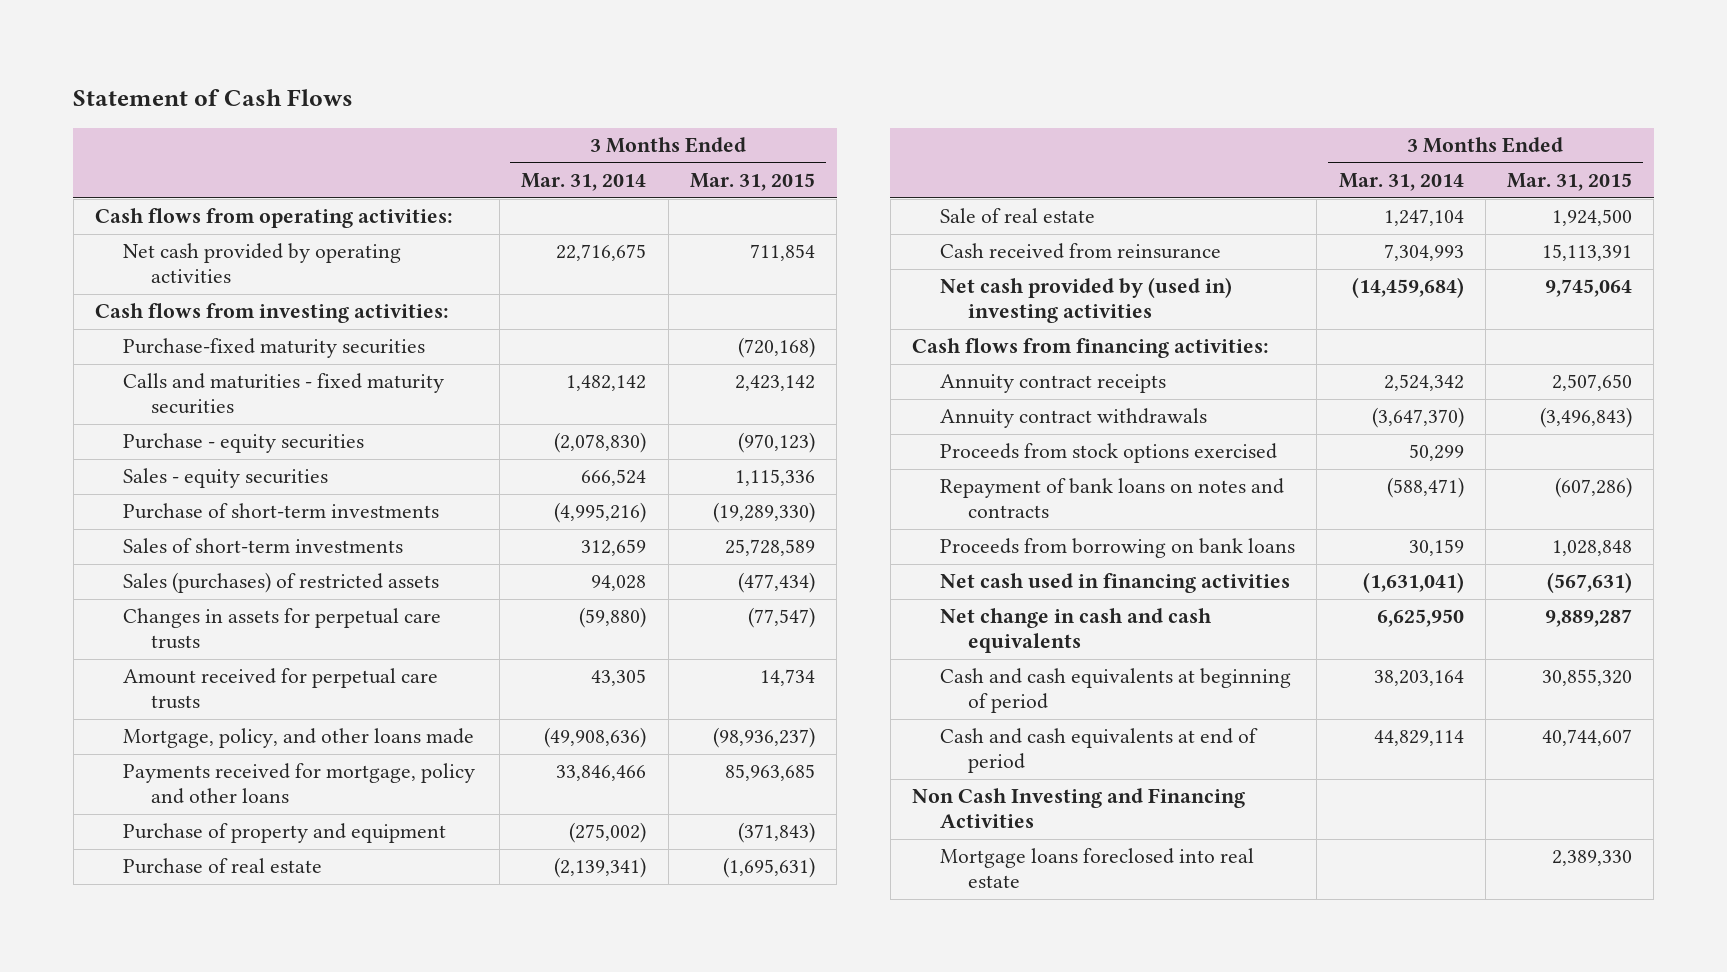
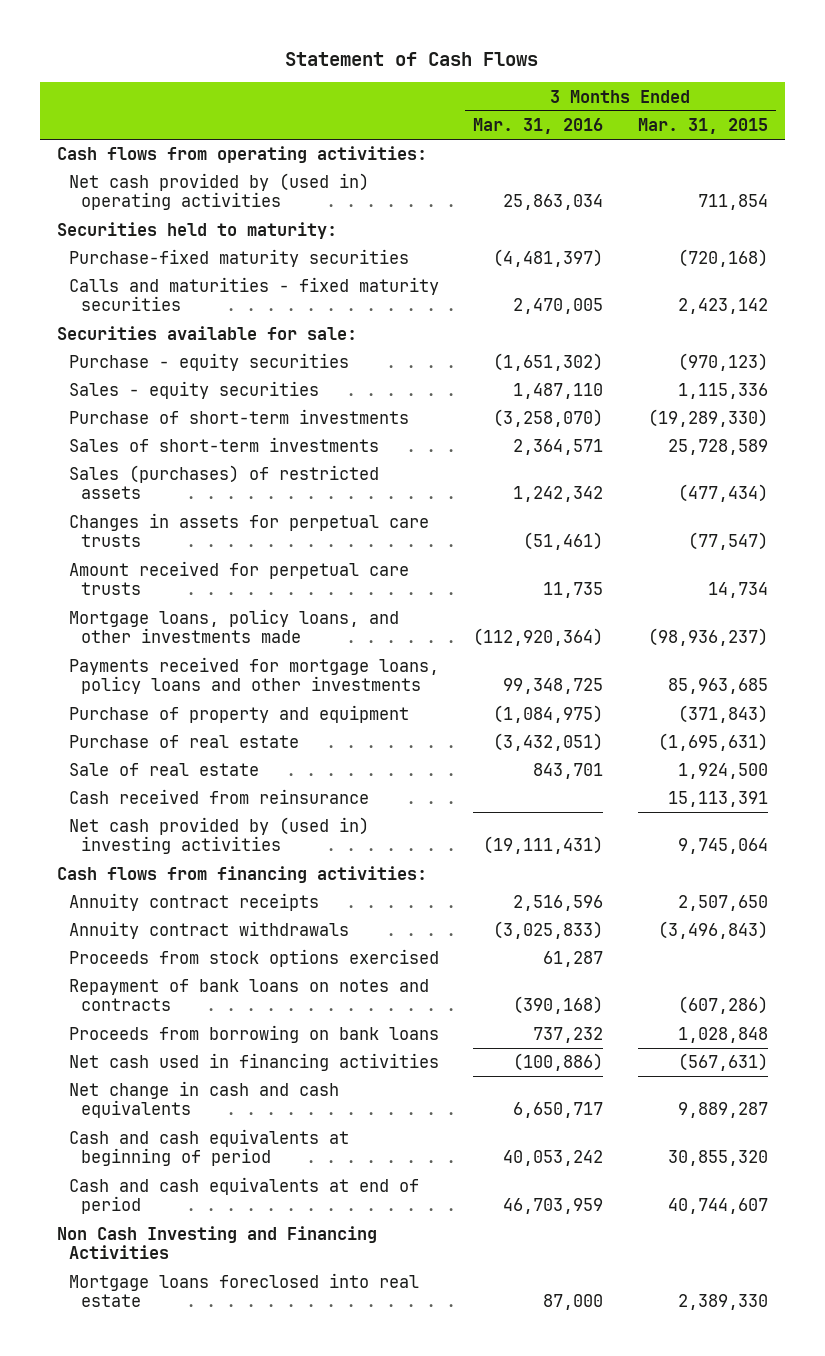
[521,173,647,192] Mar. 31, 2014 -> none
none -> [473,118,604,135] Mar. 31, 2016
[94,303,449,324] Cash flows from investing activities: -> none
[122,243,401,284] Net cash provided by operating activities -> [69,173,370,211] Net cash provided by (used in) operating activities
none -> [57,222,338,240] Securities held to maturity:
none -> [57,326,358,341] Securities available for sale:
[122,728,474,749] Mortgage, policy, and other loans made -> [69,609,400,644] Mortgage loans, policy loans, and other investments made
[122,763,475,805] Payments received for mortgage, policy and other loans -> [69,657,440,695] Payments received for mortgage loans, policy loans and other investments

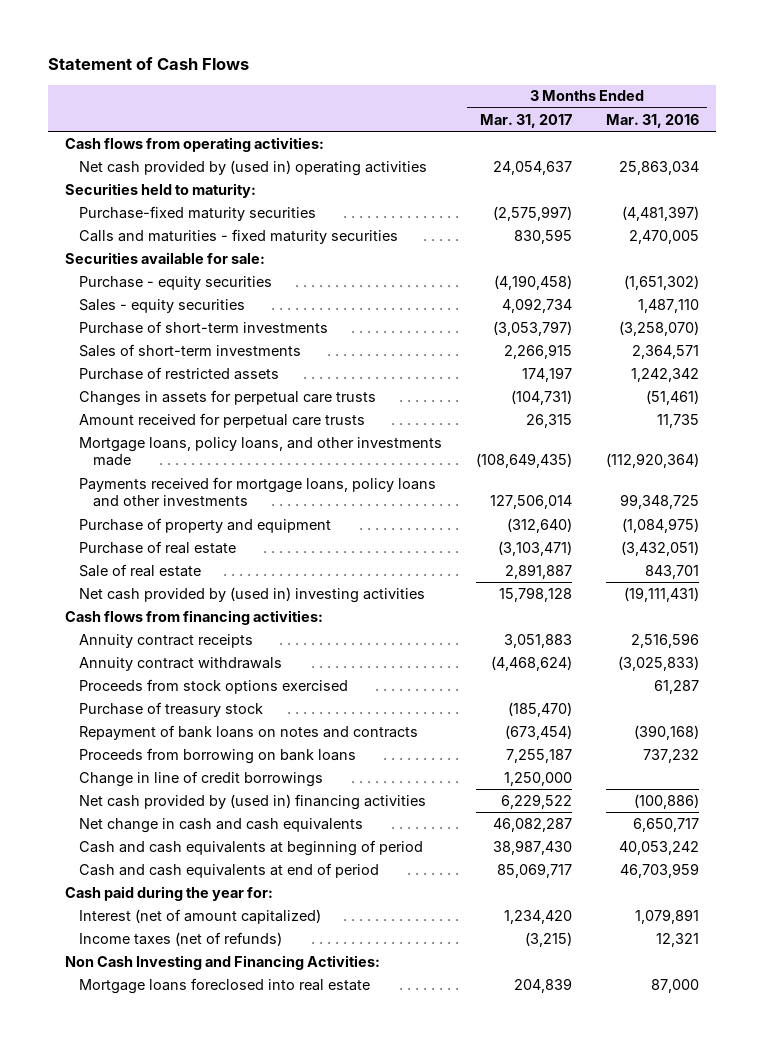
[637,118,768,135] Mar. 31, 2015 -> none
none -> [479,113,572,128] Mar. 31, 2017
[69,465,380,500] Sales (purchases) of restricted assets -> [78,366,279,380] Purchase of restricted assets
[69,789,370,805] Cash received from reinsurance -> none
none -> [78,701,263,717] Purchase of treasury stock
none -> [78,770,323,787] Change in line of credit borrowings
[69,1053,440,1072] Net cash used in financing activities -> [78,793,426,810] Net cash provided by (used in) financing activities
none -> [64,885,273,901] Cash paid during the year for:
none -> [78,908,321,924] Interest (net of amount capitalized)
none -> [78,931,282,946] Income taxes (net of refunds)
[57,1226,378,1260] Non Cash Investing and Financing Activities -> [64,954,380,970] Non Cash Investing and Financing Activities:

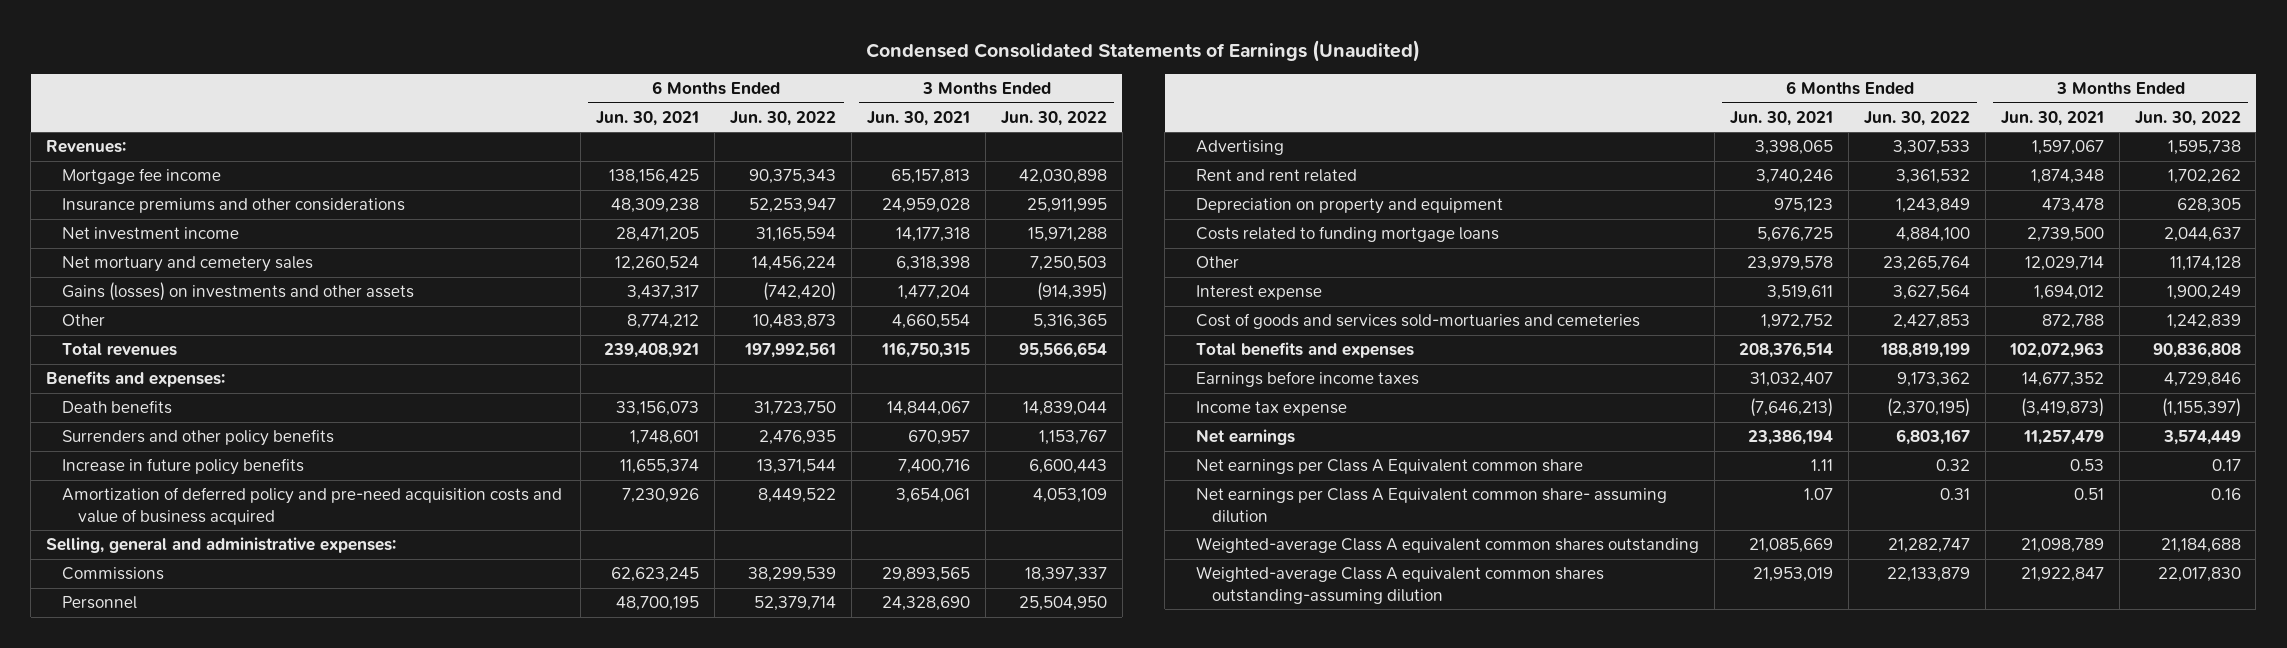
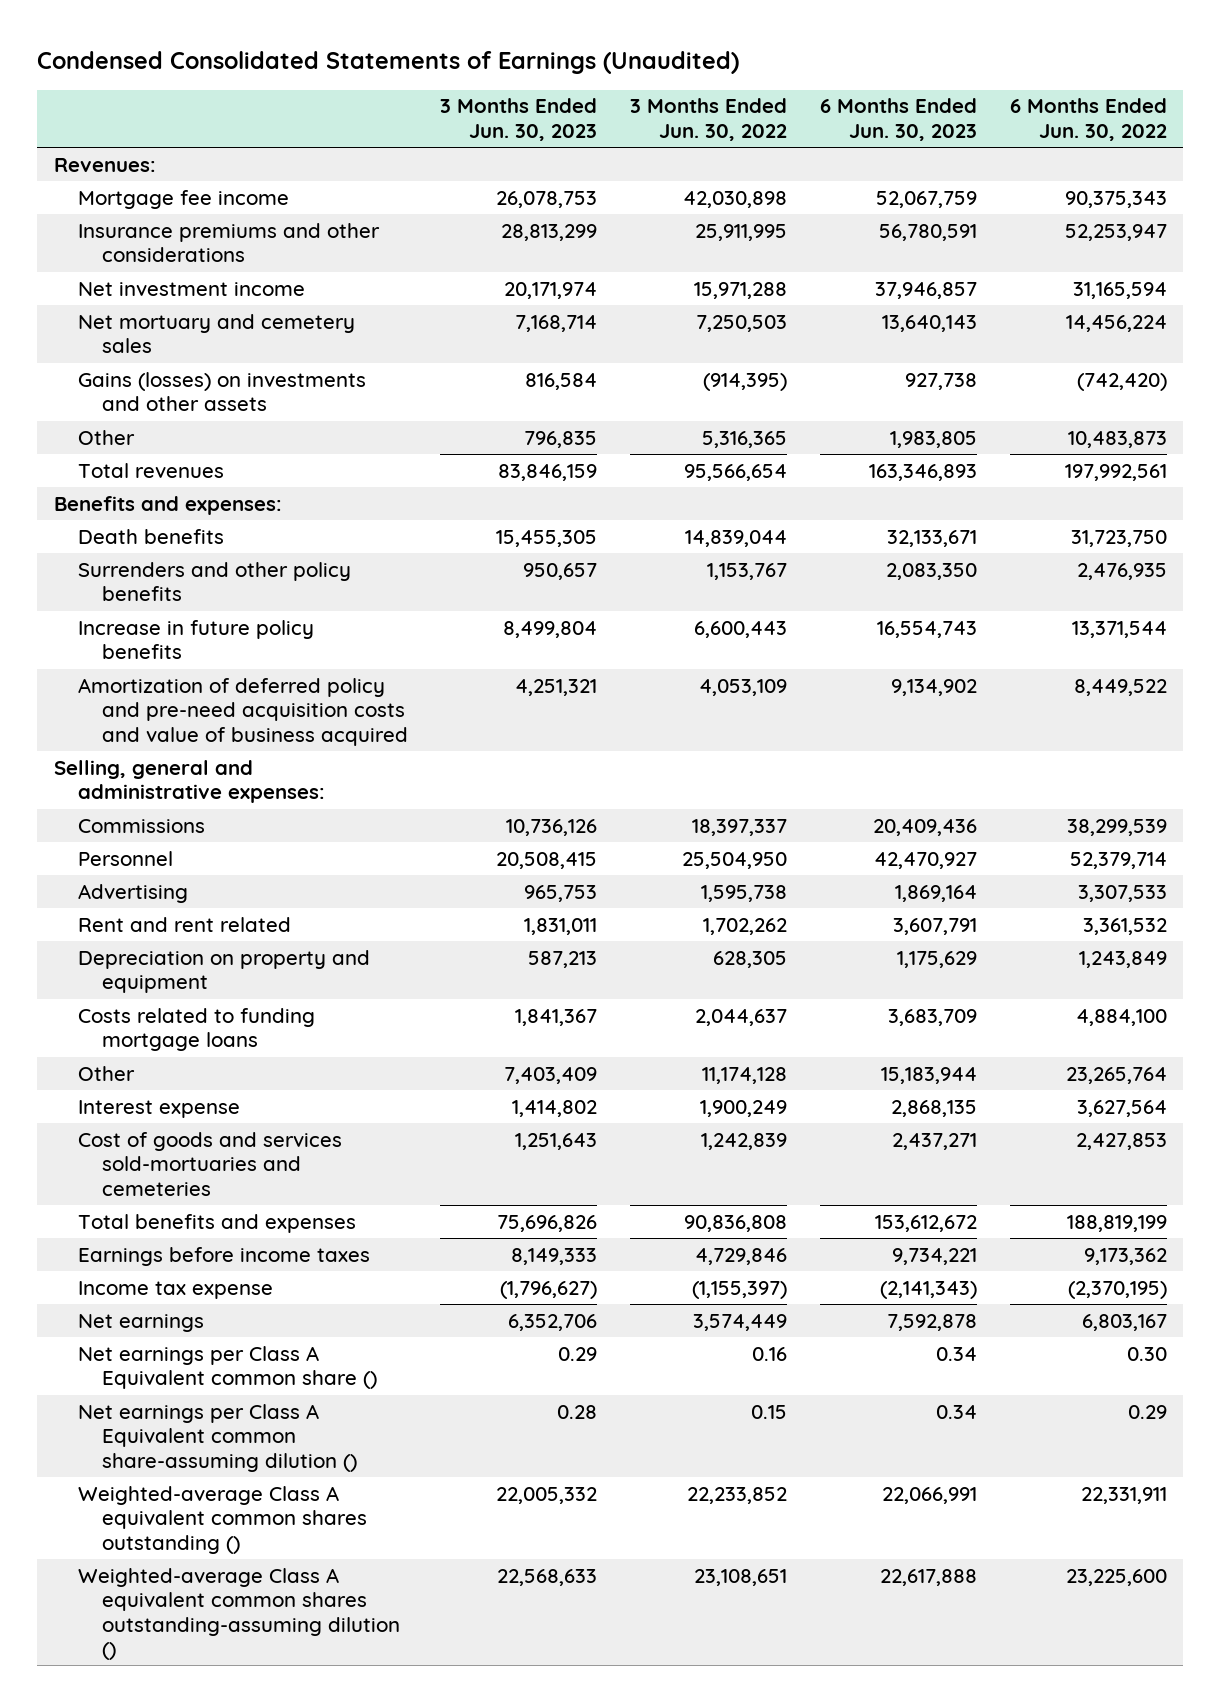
[595,110,699,126] Jun. 30, 2021 -> none
[866,110,970,126] Jun. 30, 2021 -> none
none -> [440,98,598,141] 3 Months Ended Jun. 30, 2023
none -> [820,98,978,141] 6 Months Ended Jun. 30, 2023
[1195,459,1583,475] Net earnings per Class A Equivalent common share -> [77,1345,377,1390] Net earnings per Class A Equivalent common share ()
[1935,459,1970,472] 0.32 -> [1126,1346,1167,1361] 0.30
[2211,459,2241,472] 0.17 -> [752,1346,788,1361] 0.16
[1195,488,1667,523] Net earnings per Class A Equivalent common share- assuming dilution -> [77,1403,357,1472] Net earnings per Class A Equivalent common share-assuming dilution ()
[1939,488,1970,501] 0.31 -> [1127,1404,1167,1419] 0.29
[2210,488,2241,501] 0.16 -> [751,1404,788,1419] 0.15
[1195,537,1699,554] Weighted-average Class A equivalent common shares outstanding -> [77,1485,367,1554] Weighted-average Class A equivalent common shares outstanding ()
[1887,538,1970,554] 21,282,747 -> [1080,1486,1167,1504] 22,331,911
[2160,538,2241,554] 21,184,688 -> [687,1486,788,1504] 22,233,852
[1195,566,1604,604] Weighted-average Class A equivalent common shares outstanding-assuming dilution -> [77,1567,400,1661] Weighted-average Class A equivalent common shares outstanding-assuming dilution ()
[1886,567,1970,583] 22,133,879 -> [1065,1568,1167,1586] 23,225,600
[2157,567,2241,583] 22,017,830 -> [694,1568,788,1586] 23,108,651

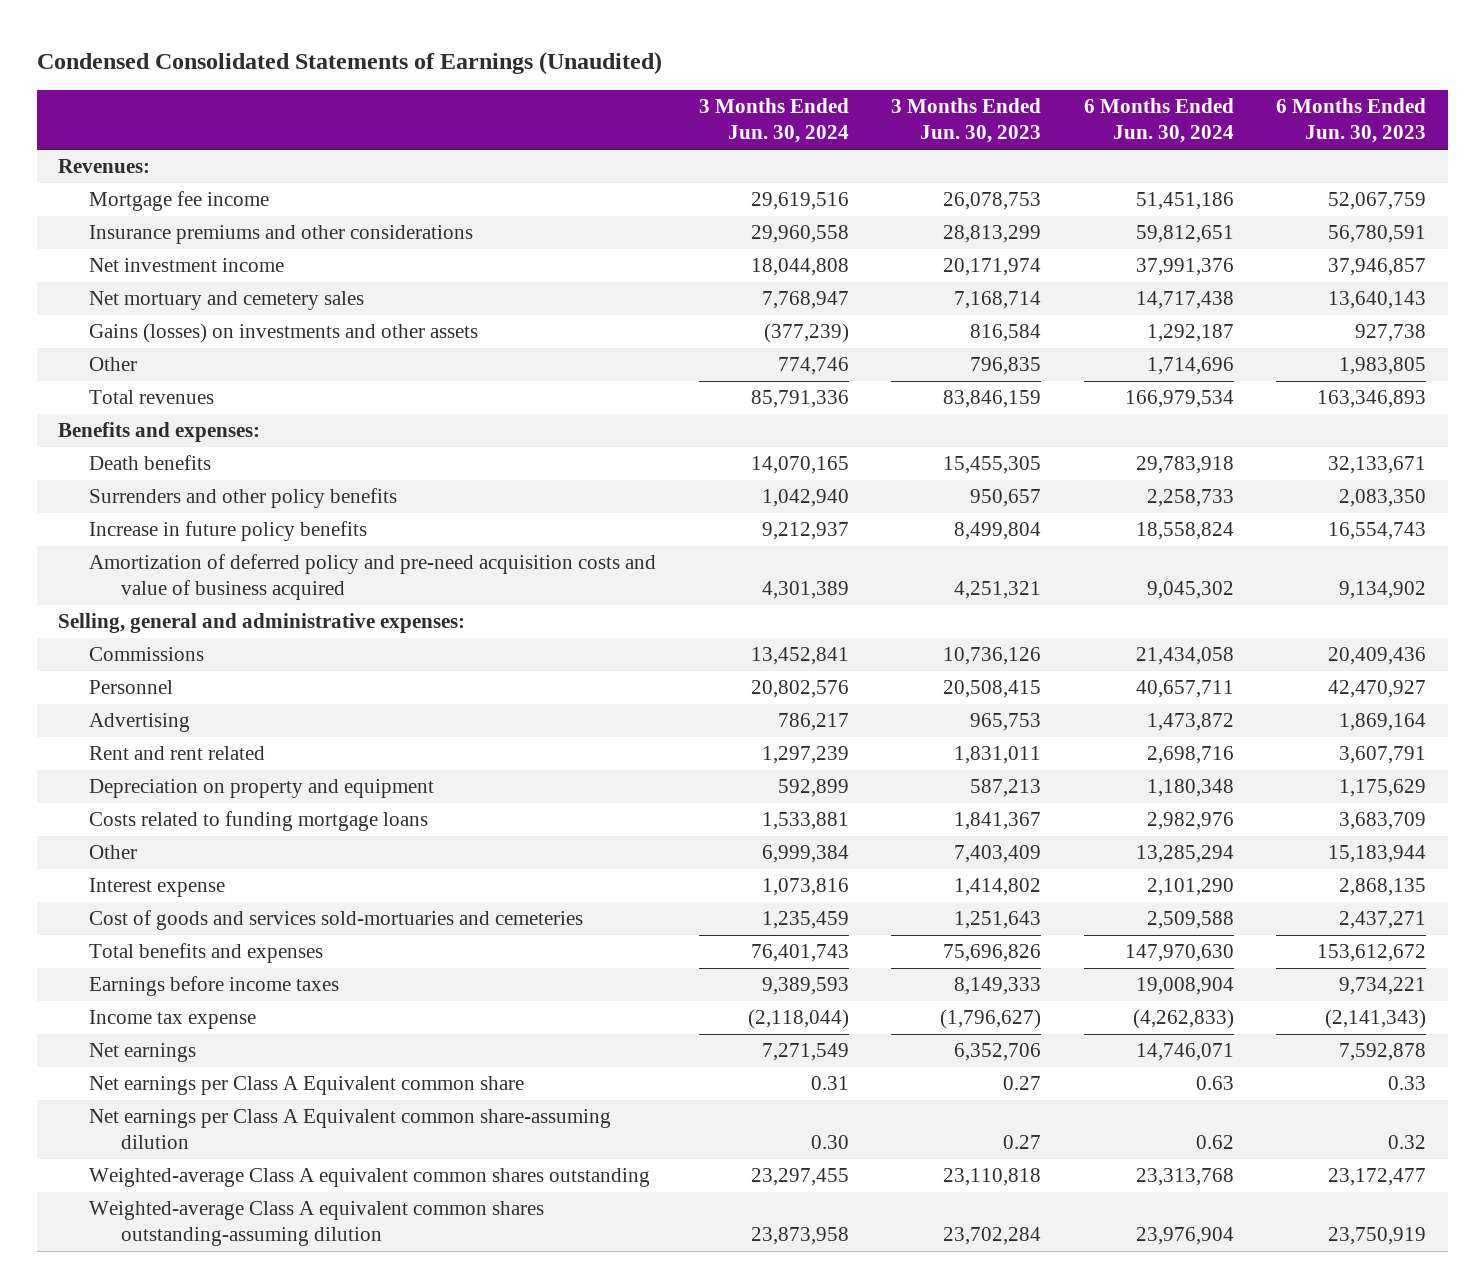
[630,98,788,141] 3 Months Ended Jun. 30, 2022 -> none
[1009,98,1167,141] 6 Months Ended Jun. 30, 2022 -> none
none -> [698,98,849,144] 3 Months Ended Jun. 30, 2024
none -> [1083,98,1234,144] 6 Months Ended Jun. 30, 2024
[77,1345,377,1390] Net earnings per Class A Equivalent common share () -> [89,1076,525,1096] Net earnings per Class A Equivalent common share
[558,1346,598,1361] 0.29 -> [1003,1076,1042,1091] 0.27
[936,1346,978,1361] 0.34 -> [1388,1076,1427,1091] 0.33
[77,1403,357,1472] Net earnings per Class A Equivalent common share-assuming dilution () -> [89,1109,612,1150] Net earnings per Class A Equivalent common share-assuming dilution
[557,1404,598,1419] 0.28 -> [1003,1135,1042,1150] 0.27
[936,1404,978,1419] 0.34 -> [1388,1135,1427,1150] 0.32
[77,1485,367,1554] Weighted-average Class A equivalent common shares outstanding () -> [89,1168,651,1188] Weighted-average Class A equivalent common shares outstanding
[496,1486,598,1504] 22,005,332 -> [943,1168,1042,1187] 23,110,818
[882,1486,978,1504] 22,066,991 -> [1328,1168,1427,1187] 23,172,477
[77,1567,400,1661] Weighted-average Class A equivalent common shares outstanding-assuming dilution () -> [89,1201,545,1247] Weighted-average Class A equivalent common shares outstanding-assuming dilution
[497,1568,598,1586] 22,568,633 -> [943,1227,1042,1246] 23,702,284
[880,1568,978,1586] 22,617,888 -> [1328,1227,1427,1246] 23,750,919

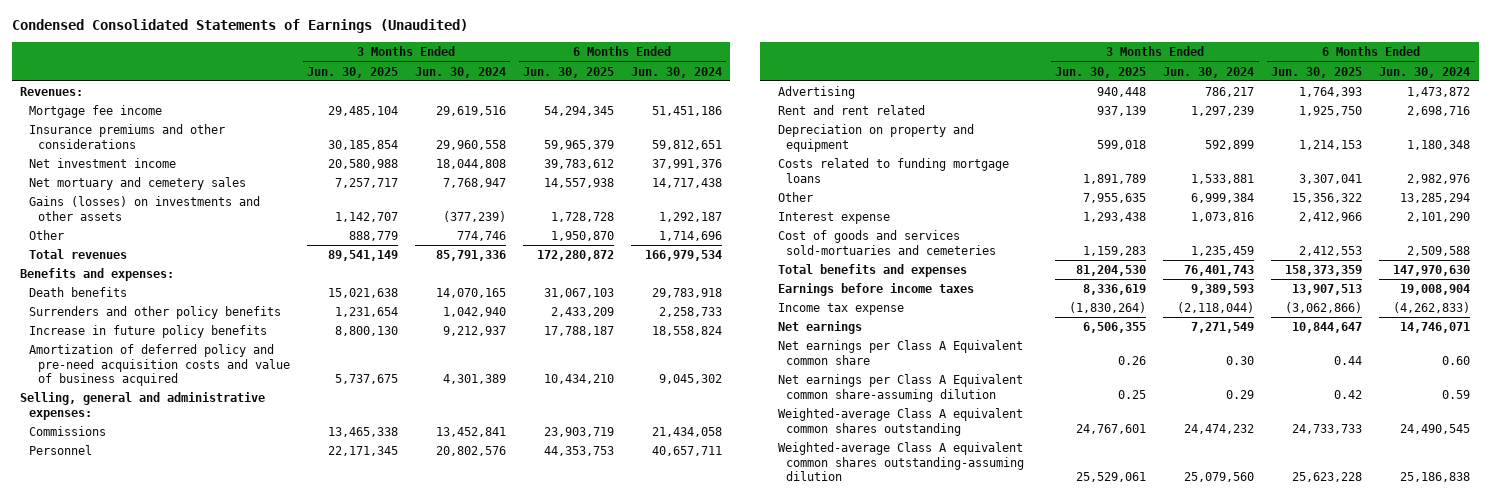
[891,98,1042,144] 3 Months Ended Jun. 30, 2023 -> none
[1276,98,1427,144] 6 Months Ended Jun. 30, 2023 -> none
none -> [306,66,398,78] Jun. 30, 2025
none -> [522,66,614,78] Jun. 30, 2025
[810,1076,849,1091] 0.31 -> [1226,355,1255,365] 0.30
[1195,1076,1234,1091] 0.63 -> [1442,355,1471,365] 0.60
[810,1135,849,1150] 0.30 -> [1226,389,1255,399] 0.29
[1195,1135,1234,1150] 0.62 -> [1442,389,1471,399] 0.59
[750,1168,849,1187] 23,297,455 -> [1184,423,1255,434] 24,474,232
[1135,1168,1234,1187] 23,313,768 -> [1400,423,1471,434] 24,490,545
[750,1227,849,1246] 23,873,958 -> [1184,472,1255,483] 25,079,560
[1135,1227,1234,1246] 23,976,904 -> [1400,472,1471,483] 25,186,838

